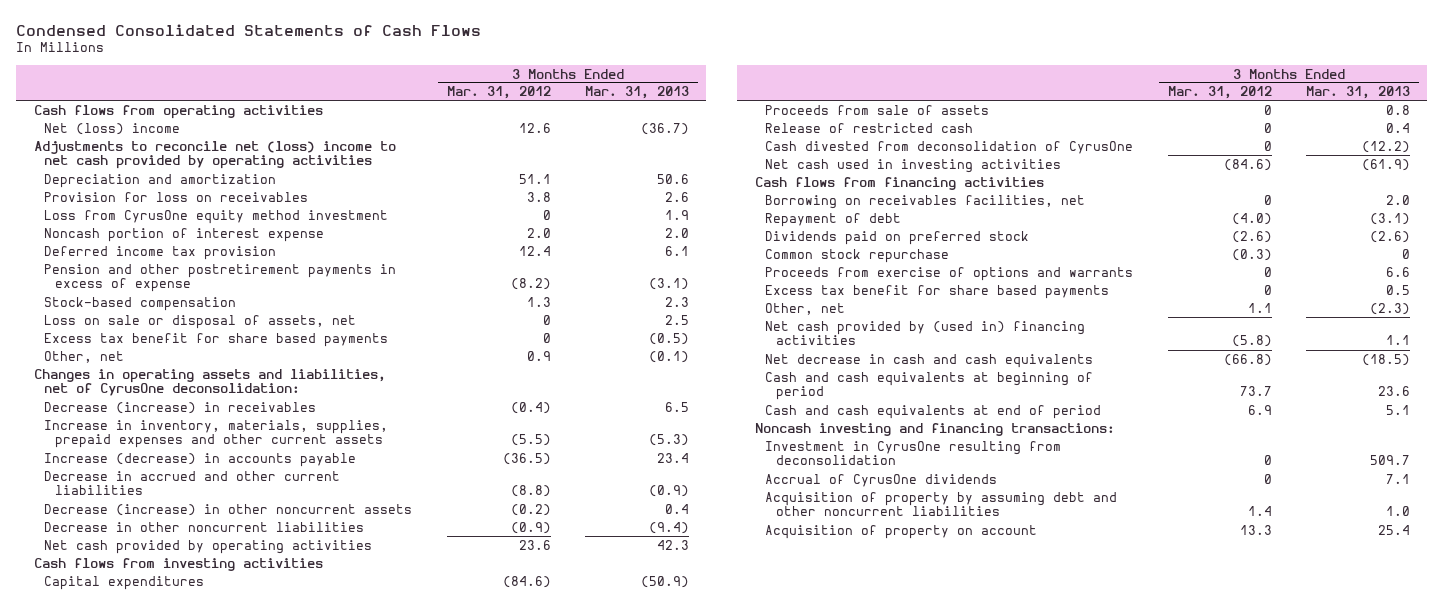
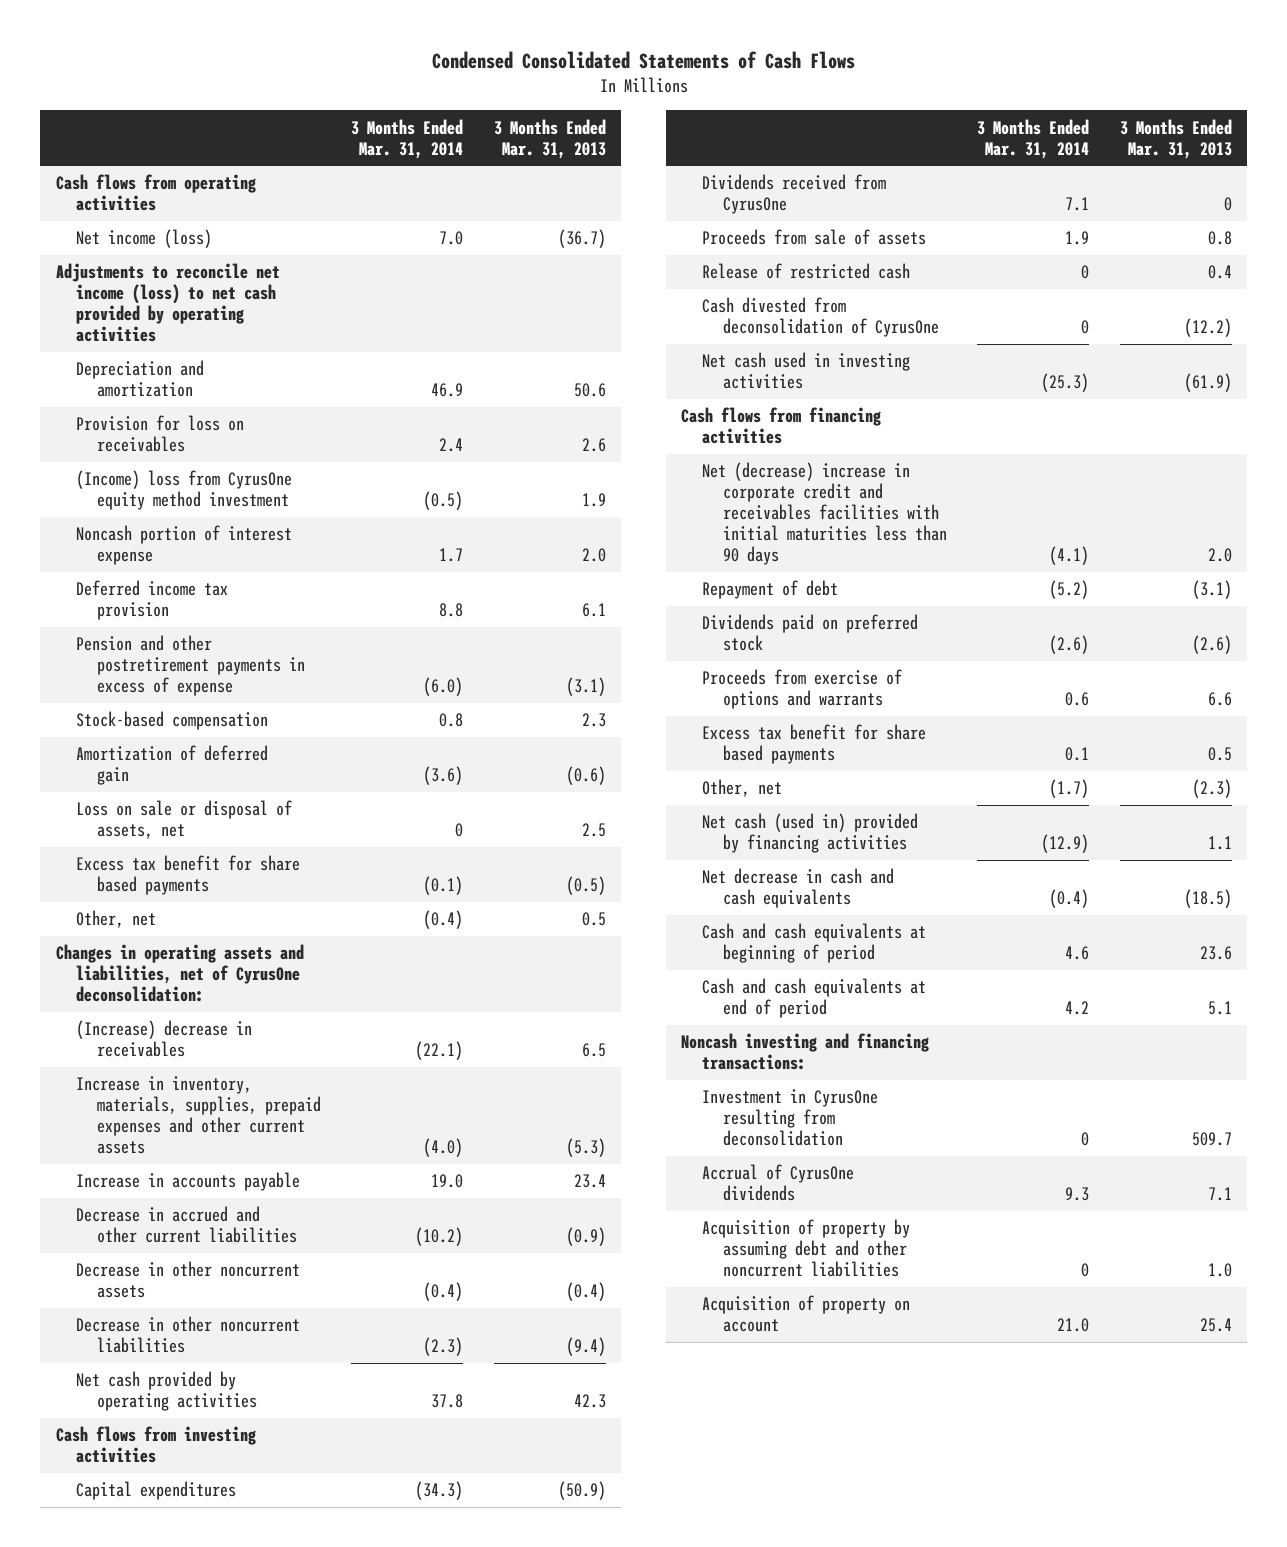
[446,86,551,100] Mar. 31, 2012 -> none
none -> [351,118,464,159] 3 Months Ended Mar. 31, 2014
[44,122,181,135] Net (loss) income -> [76,229,213,249] Net income (loss)
[33,140,396,170] Adjustments to reconcile net (loss) income to net cash provided by operating activities -> [55,263,280,343] Adjustments to reconcile net income (loss) to net cash provided by operating activities
[44,209,389,224] Loss from CyrusOne equity method investment -> [76,470,293,511] (Income) loss from CyrusOne equity method investment
none -> [76,745,269,786] Amortization of deferred gain
[649,350,690,363] (0.1) -> [581,912,606,927] 0.5
[44,401,317,414] Decrease (increase) in receivables -> [76,1020,253,1058] (Increase) decrease in receivables
[44,452,357,467] Increase (decrease) in accounts payable -> [76,1172,301,1192] Increase in accounts payable
[44,503,413,516] Decrease (increase) in other noncurrent assets -> [76,1261,301,1299] Decrease in other noncurrent assets
[665,503,690,514] 0.4 -> [565,1282,606,1302] (0.4)
none -> [701,174,886,215] Dividends received from CyrusOne
[765,194,1086,209] Borrowing on receivables facilities, net -> none
none -> [701,462,947,566] Net (decrease) increase in corporate credit and receivables facilities with initial maturities less than 90 days
[765,248,950,263] Common stock repurchase -> none
[765,320,1086,346] Net cash provided by (used in) financing activities -> [701,813,918,854] Net cash (used in) provided by financing activities

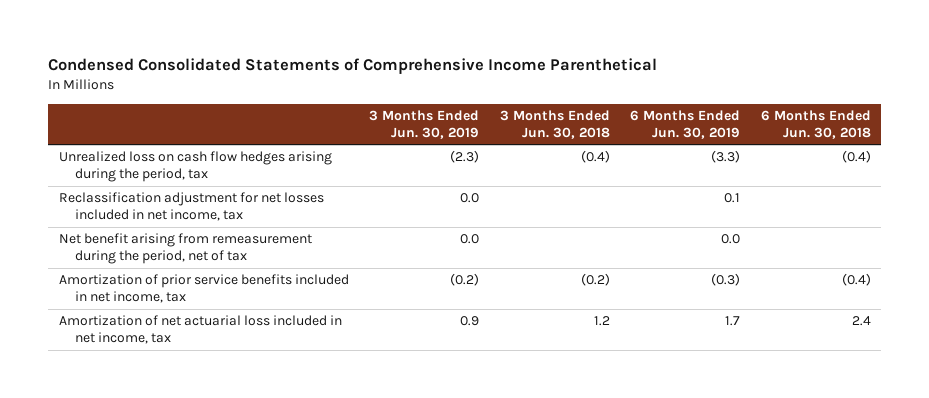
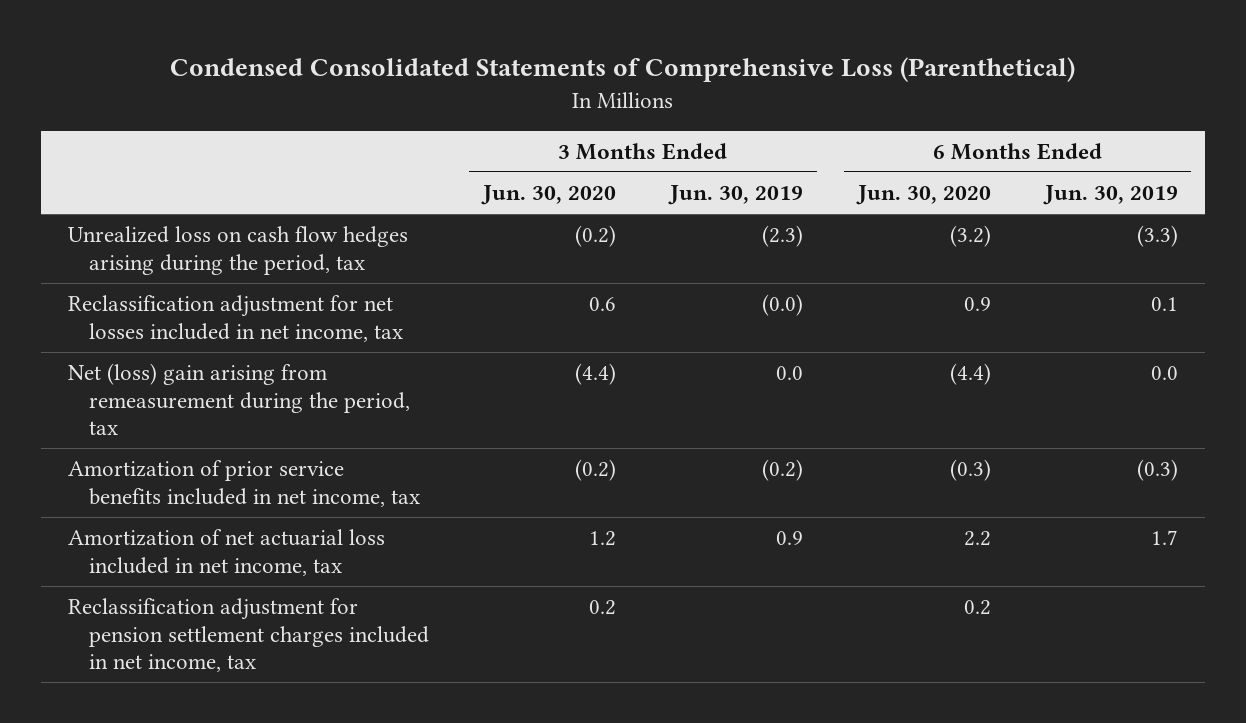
[48,58,658,75] Condensed Consolidated Statements of Comprehensive Income Parenthetical -> [169,57,1075,83] Condensed Consolidated Statements of Comprehensive Loss (Parenthetical)
[499,110,610,139] 3 Months Ended Jun. 30, 2018 -> none
[760,110,871,139] 6 Months Ended Jun. 30, 2018 -> none
none -> [481,184,617,205] Jun. 30, 2020
none -> [855,184,991,205] Jun. 30, 2020
[460,193,480,204] 0.0 -> [762,294,804,317] (0.0)
[58,233,312,265] Net benefit arising from remeasurement during the period, net of tax -> [67,363,410,436] Net (loss) gain arising from remeasurement during the period, tax
none -> [67,598,429,673] Reclassification adjustment for pension settlement charges included in net income, tax

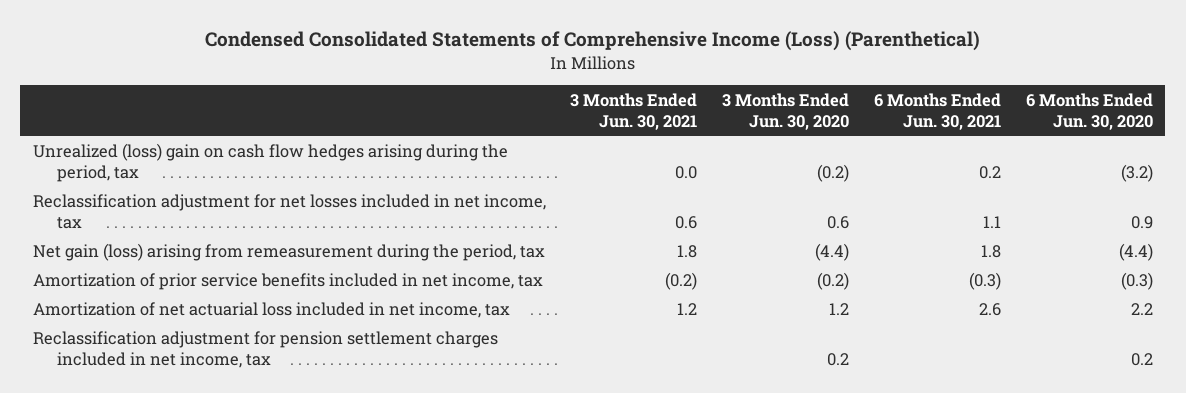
[169,57,1075,83] Condensed Consolidated Statements of Comprehensive Loss (Parenthetical) -> [204,31,980,52] Condensed Consolidated Statements of Comprehensive Income (Loss) (Parenthetical)
[668,184,804,205] Jun. 30, 2019 -> none
[1042,184,1178,205] Jun. 30, 2019 -> none
none -> [570,92,698,130] 3 Months Ended Jun. 30, 2021
none -> [874,92,1002,130] 6 Months Ended Jun. 30, 2021
[67,226,408,275] Unrealized loss on cash flow hedges arising during the period, tax -> [32,142,508,182] Unrealized (loss) gain on cash flow hedges arising during the period, tax
[67,363,410,436] Net (loss) gain arising from remeasurement during the period, tax -> [32,242,545,261] Net gain (loss) arising from remeasurement during the period, tax

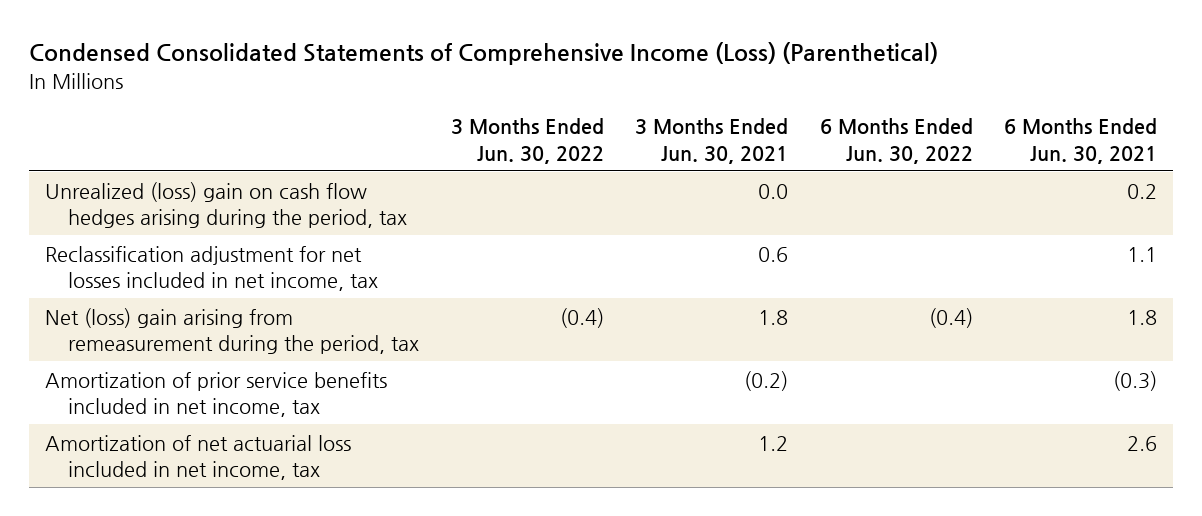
[722,92,850,130] 3 Months Ended Jun. 30, 2020 -> none
[1025,92,1153,130] 6 Months Ended Jun. 30, 2020 -> none
none -> [450,118,604,164] 3 Months Ended Jun. 30, 2022
none -> [819,118,973,164] 6 Months Ended Jun. 30, 2022
[32,242,545,261] Net gain (loss) arising from remeasurement during the period, tax -> [44,307,420,354] Net (loss) gain arising from remeasurement during the period, tax
[32,330,498,368] Reclassification adjustment for pension settlement charges included in net income, tax -> none

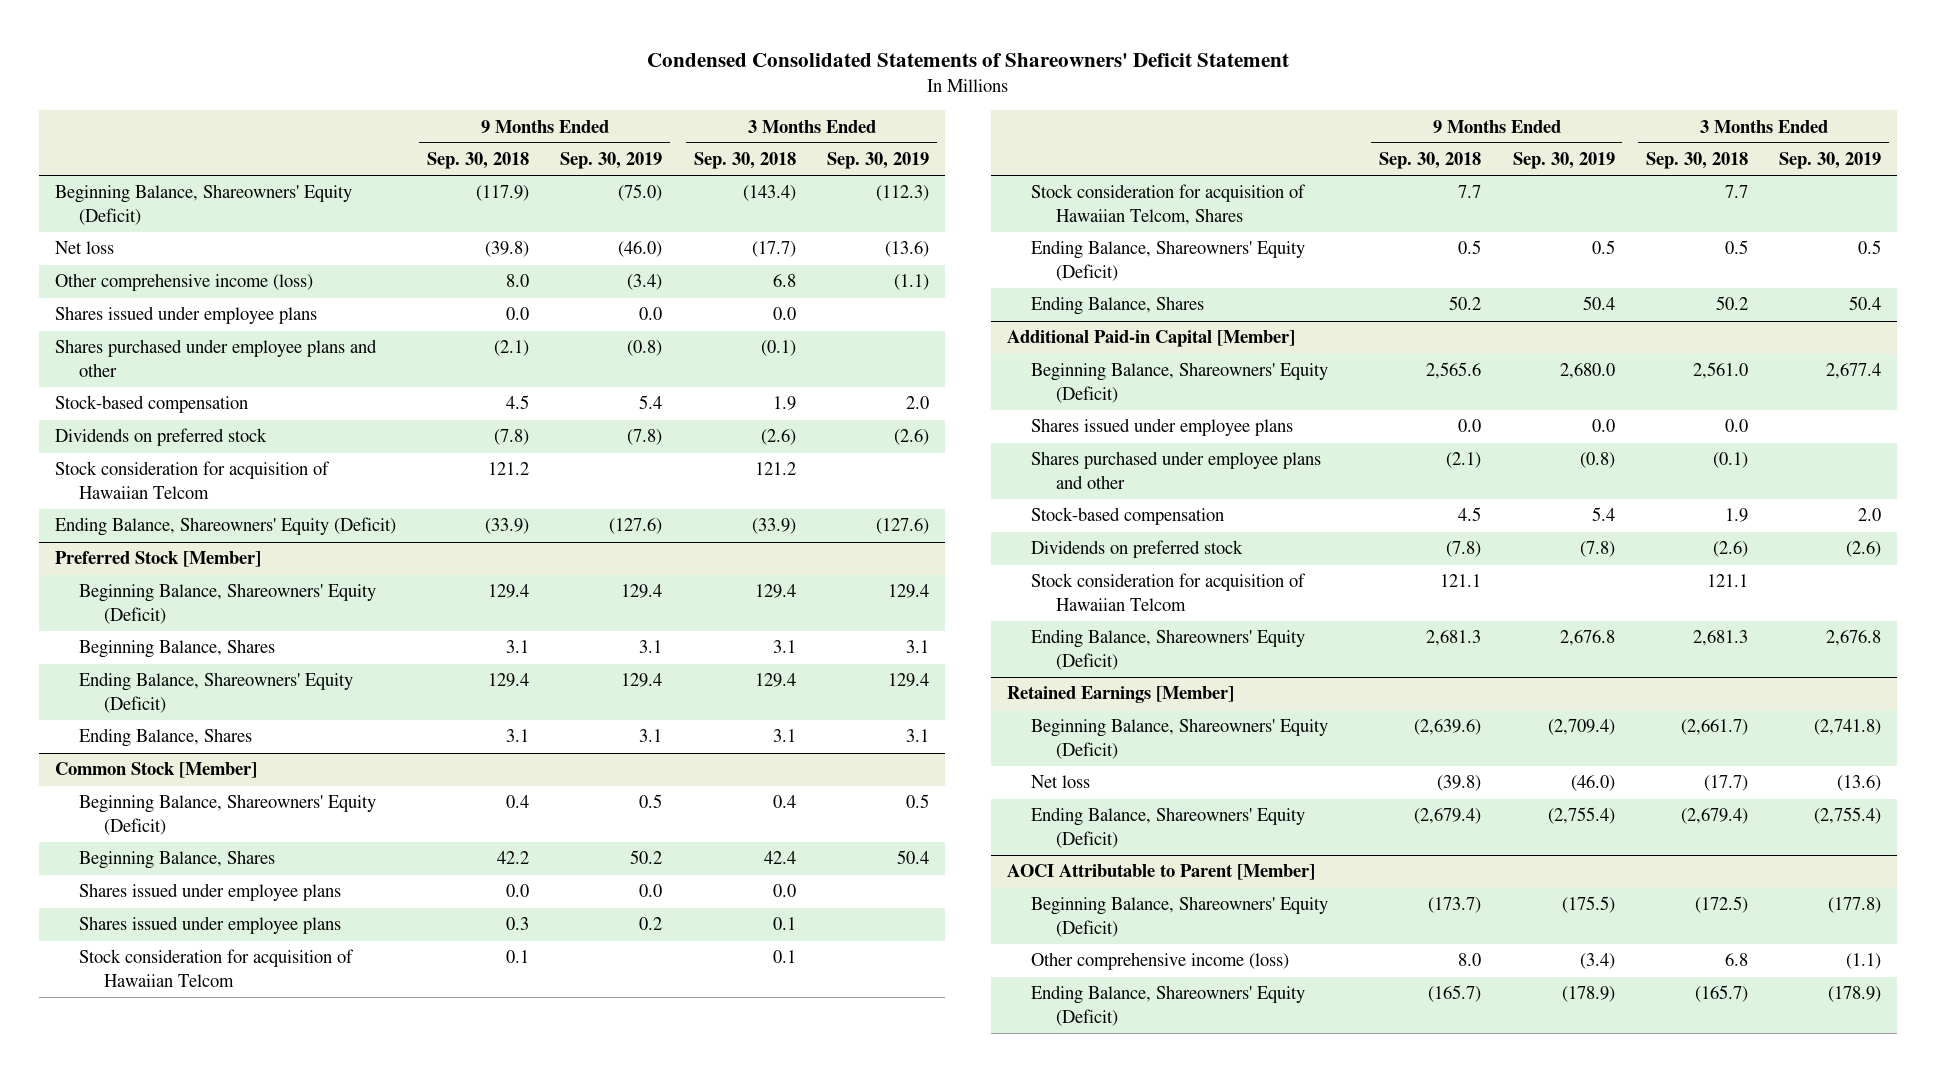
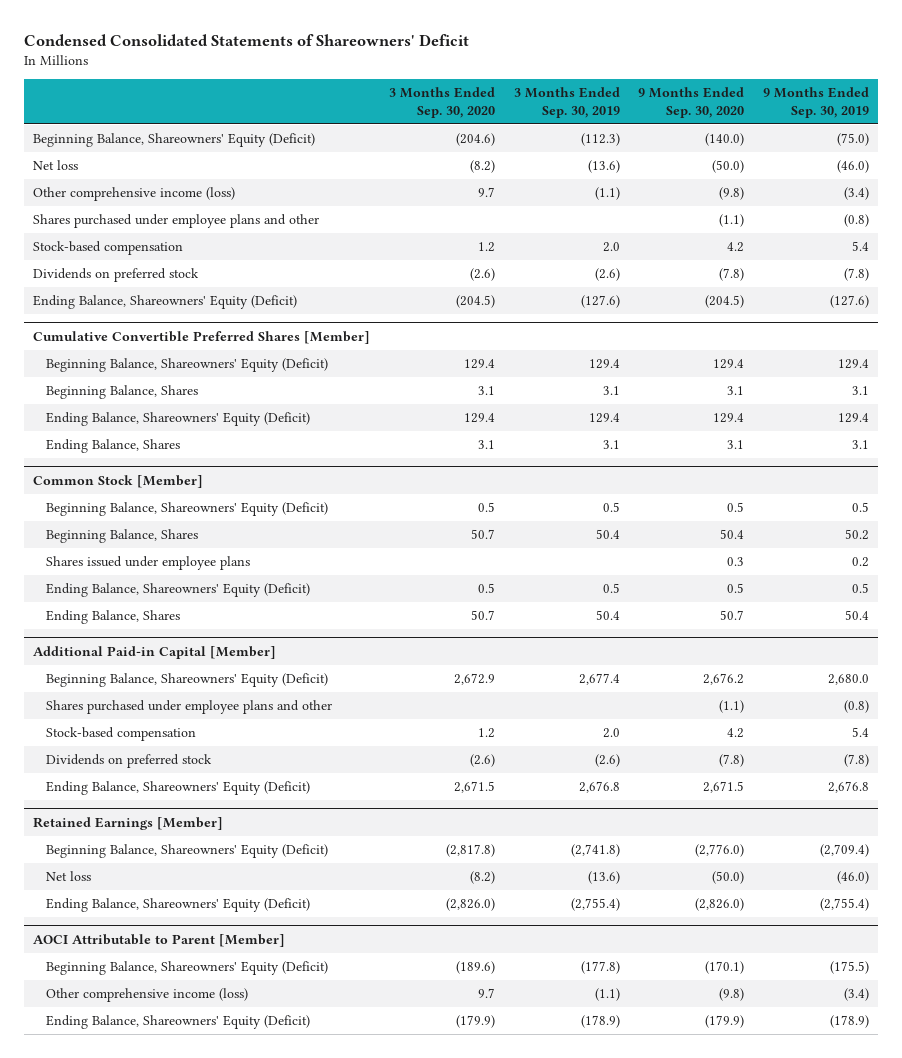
[646,53,1289,68] Condensed Consolidated Statements of Shareowners' Deficit Statement -> [23,33,469,46] Condensed Consolidated Statements of Shareowners' Deficit
[426,152,529,170] Sep. 30, 2018 -> none
[693,152,796,170] Sep. 30, 2018 -> none
none -> [388,87,495,118] 3 Months Ended Sep. 30, 2020
none -> [638,87,745,118] 9 Months Ended Sep. 30, 2020
[54,306,317,325] Shares issued under employee plans -> none
[54,461,330,499] Stock consideration for acquisition of Hawaiian Telcom -> none
[54,551,261,568] Preferred Stock [Member] -> [33,330,371,344] Cumulative Convertible Preferred Shares [Member]
[79,883,342,902] Shares issued under employee plans -> none
[79,949,355,987] Stock consideration for acquisition of Hawaiian Telcom -> none
[1031,184,1307,225] Stock consideration for acquisition of Hawaiian Telcom, Shares -> none
[1031,418,1294,437] Shares issued under employee plans -> none
[1031,573,1307,611] Stock consideration for acquisition of Hawaiian Telcom -> none

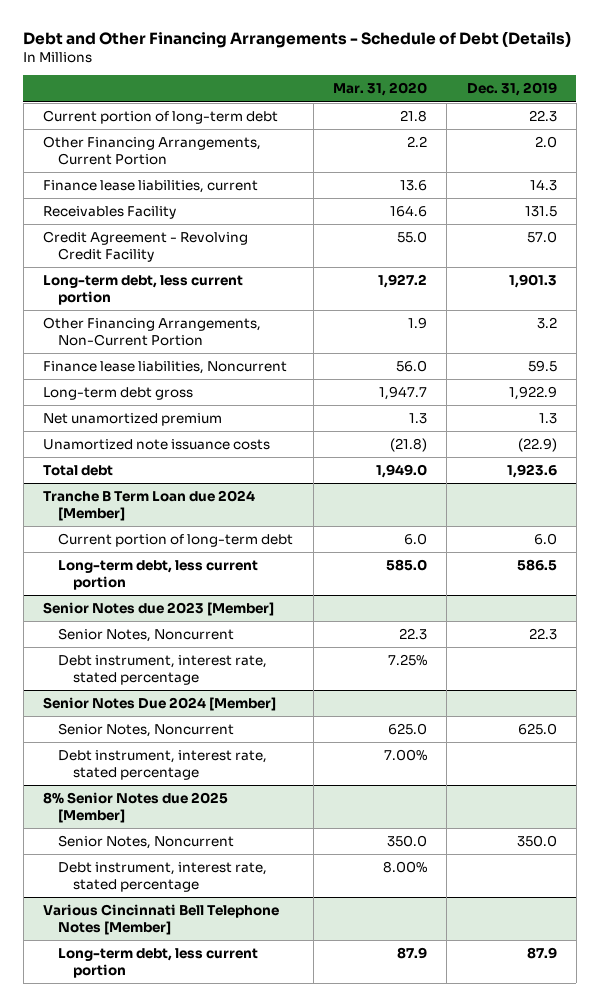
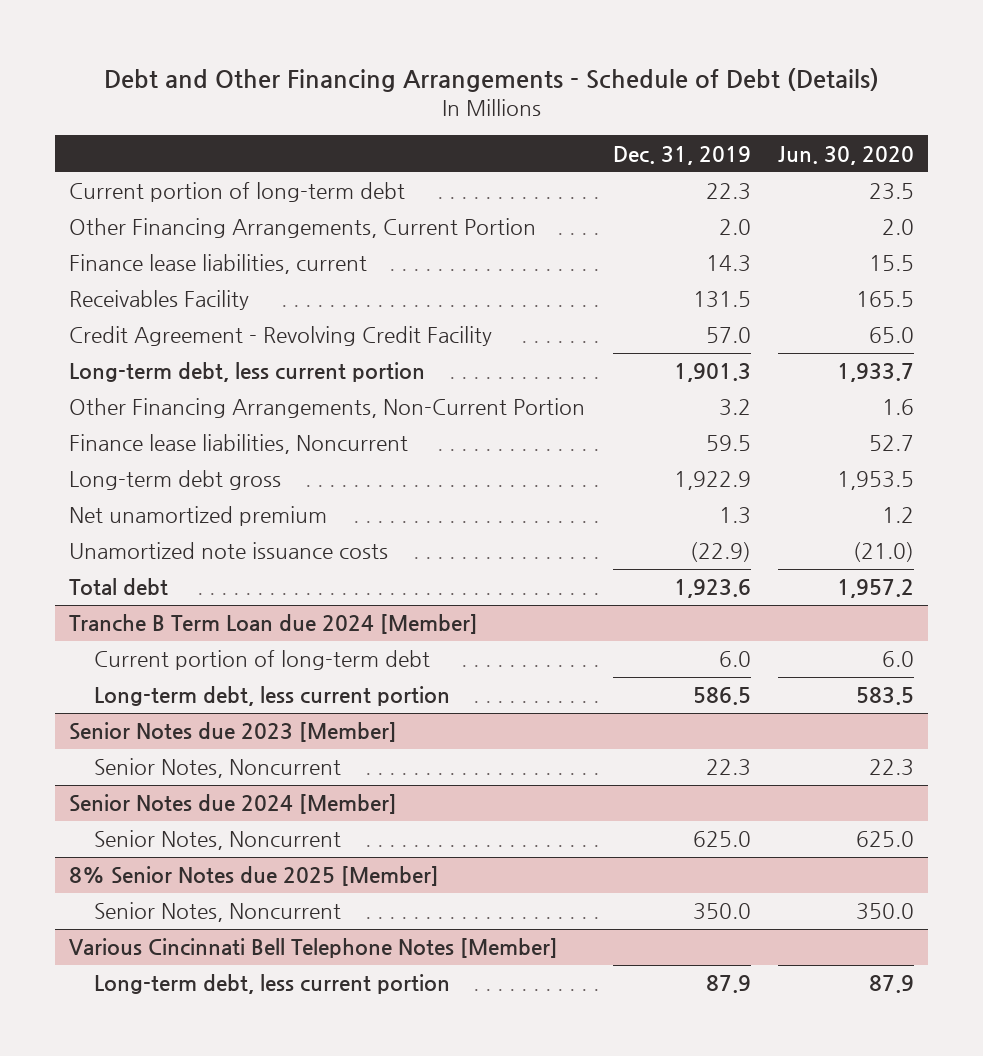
[332,82,427,97] Mar. 31, 2020 -> none
none -> [778,145,915,165] Jun. 30, 2020
[58,655,268,686] Debt instrument, interest rate, stated percentage -> none
[43,697,277,712] Senior Notes Due 2024 [Member] -> [68,794,397,815] Senior Notes due 2024 [Member]
[58,750,268,781] Debt instrument, interest rate, stated percentage -> none
[58,862,268,893] Debt instrument, interest rate, stated percentage -> none

